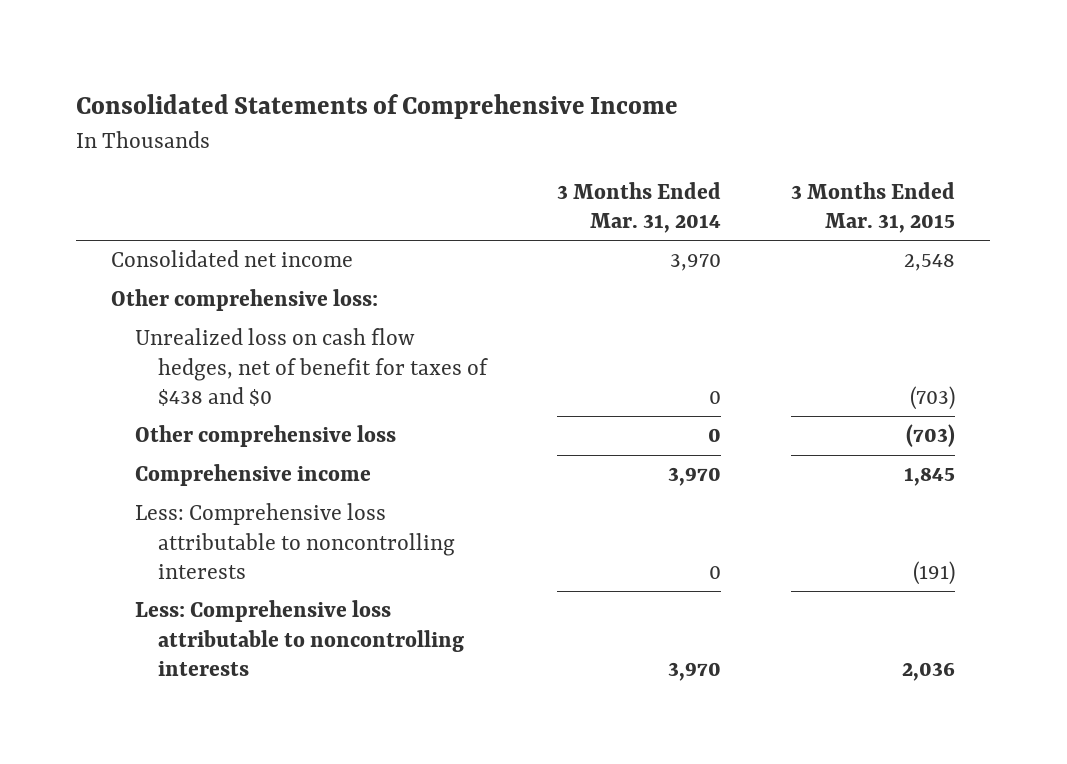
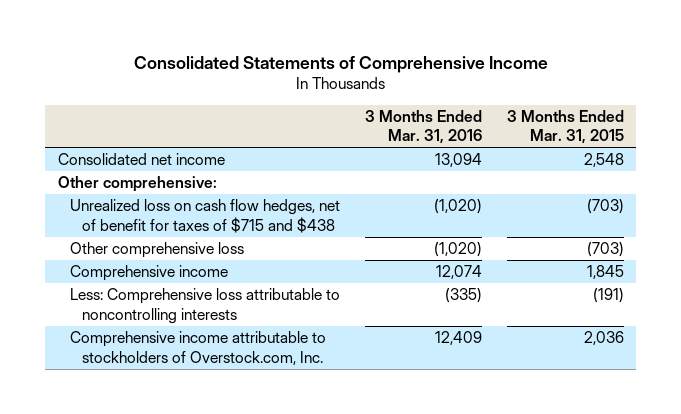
[556,181,721,233] 3 Months Ended Mar. 31, 2014 -> none
none -> [364,109,482,145] 3 Months Ended Mar. 31, 2016
[111,289,379,312] Other comprehensive loss: -> [57,176,217,193] Other comprehensive:
[134,328,488,406] Unrealized loss on cash flow hedges, net of benefit for taxes of $438 and $0 -> [69,199,340,233] Unrealized loss on cash flow hedges, net of benefit for taxes of $715 and $438
[134,600,464,676] Less: Comprehensive loss attributable to noncontrolling interests -> [69,331,326,365] Comprehensive income attributable to stockholders of Overstock.com, Inc.

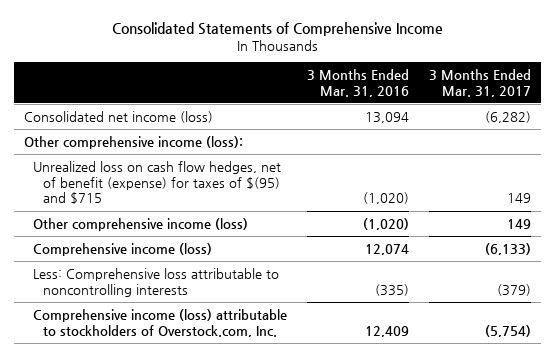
[506,109,624,145] 3 Months Ended Mar. 31, 2015 -> none
none -> [429,68,532,97] 3 Months Ended Mar. 31, 2017
[57,153,225,166] Consolidated net income -> [24,110,214,123] Consolidated net income (loss)
[57,176,217,193] Other comprehensive: -> [24,135,244,149] Other comprehensive income (loss):
[69,199,340,233] Unrealized loss on cash flow hedges, net of benefit for taxes of $715 and $438 -> [33,160,282,205] Unrealized loss on cash flow hedges, net of benefit (expense) for taxes of $(95) and $715
[69,242,244,259] Other comprehensive loss -> [33,217,249,231] Other comprehensive income (loss)
[69,265,228,282] Comprehensive income -> [33,242,213,256] Comprehensive income (loss)
[69,331,326,365] Comprehensive income attributable to stockholders of Overstock.com, Inc. -> [33,308,288,337] Comprehensive income (loss) attributable to stockholders of Overstock.com, Inc.

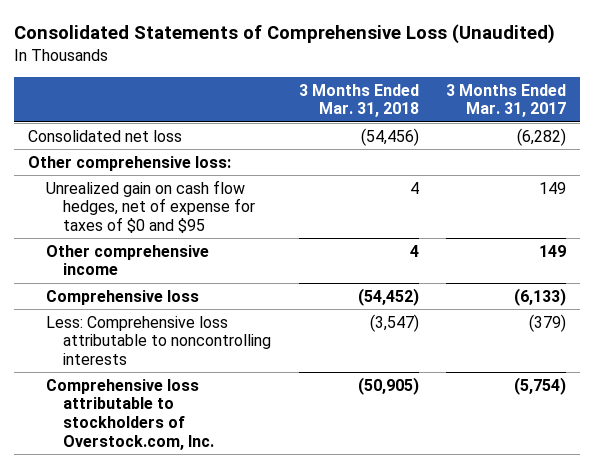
[111,22,443,37] Consolidated Statements of Comprehensive Income -> [14,24,556,45] Consolidated Statements of Comprehensive Loss (Unaudited)
[307,68,410,97] 3 Months Ended Mar. 31, 2016 -> none
none -> [298,83,419,118] 3 Months Ended Mar. 31, 2018
[24,110,214,123] Consolidated net income (loss) -> [27,129,182,142] Consolidated net loss
[24,135,244,149] Other comprehensive income (loss): -> [27,155,231,171] Other comprehensive loss:
[33,160,282,205] Unrealized loss on cash flow hedges, net of benefit (expense) for taxes of $(95) and $715 -> [45,179,256,234] Unrealized gain on cash flow hedges, net of expense for taxes of $0 and $95
[33,217,249,231] Other comprehensive income (loss) -> [45,244,209,276] Other comprehensive income
[33,242,213,256] Comprehensive income (loss) -> [45,289,199,305] Comprehensive loss
[33,308,288,337] Comprehensive income (loss) attributable to stockholders of Overstock.com, Inc. -> [45,378,215,451] Comprehensive loss attributable to stockholders of Overstock.com, Inc.

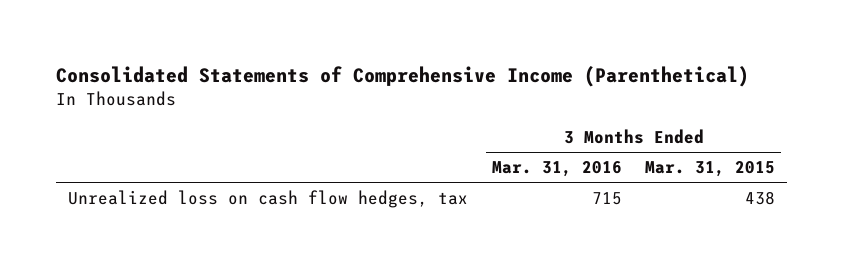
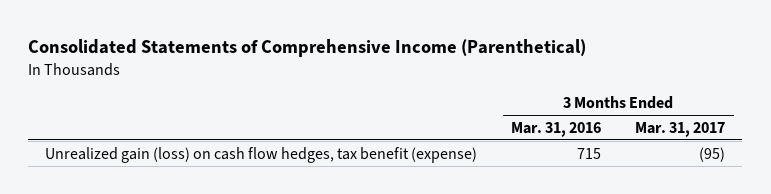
[645,161,776,178] Mar. 31, 2015 -> none
none -> [635,121,726,137] Mar. 31, 2017
[68,190,469,209] Unrealized loss on cash flow hedges, tax -> [45,146,478,163] Unrealized gain (loss) on cash flow hedges, tax benefit (expense)

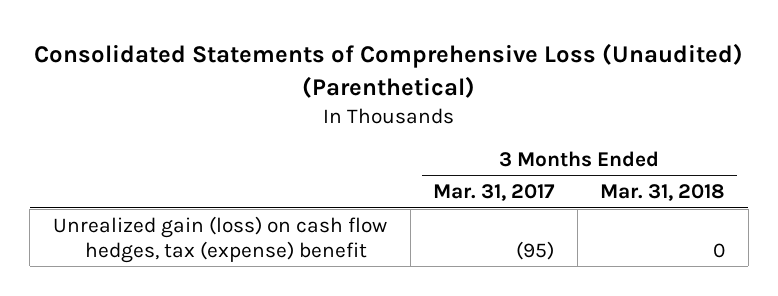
[28,39,587,58] Consolidated Statements of Comprehensive Income (Parenthetical) -> [34,43,744,98] Consolidated Statements of Comprehensive Loss (Unaudited) (Parenthetical)
[511,121,602,137] Mar. 31, 2016 -> none
none -> [600,184,726,202] Mar. 31, 2018
[45,146,478,163] Unrealized gain (loss) on cash flow hedges, tax benefit (expense) -> [52,215,387,263] Unrealized gain (loss) on cash flow hedges, tax (expense) benefit

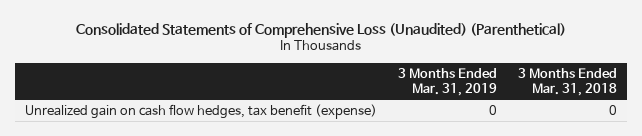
[433,184,556,202] Mar. 31, 2017 -> none
none -> [397,67,497,97] 3 Months Ended Mar. 31, 2019
[52,215,387,263] Unrealized gain (loss) on cash flow hedges, tax (expense) benefit -> [24,103,377,119] Unrealized gain on cash flow hedges, tax benefit (expense)

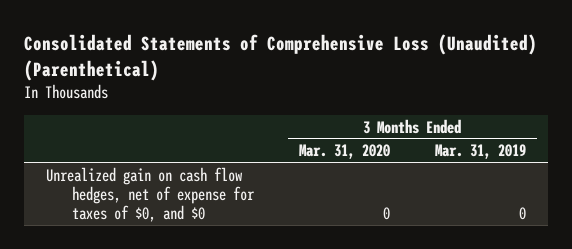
[517,67,617,97] 3 Months Ended Mar. 31, 2018 -> none
none -> [299,144,391,160] Mar. 31, 2020
[24,103,377,119] Unrealized gain on cash flow hedges, tax benefit (expense) -> [46,166,256,222] Unrealized gain on cash flow hedges, net of expense for taxes of $0, and $0

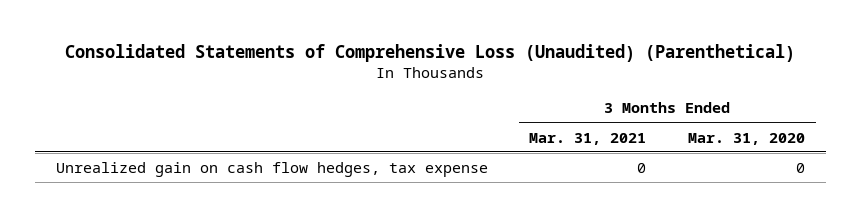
[434,144,526,160] Mar. 31, 2019 -> none
none -> [529,132,647,145] Mar. 31, 2021
[46,166,256,222] Unrealized gain on cash flow hedges, net of expense for taxes of $0, and $0 -> [55,162,488,178] Unrealized gain on cash flow hedges, tax expense

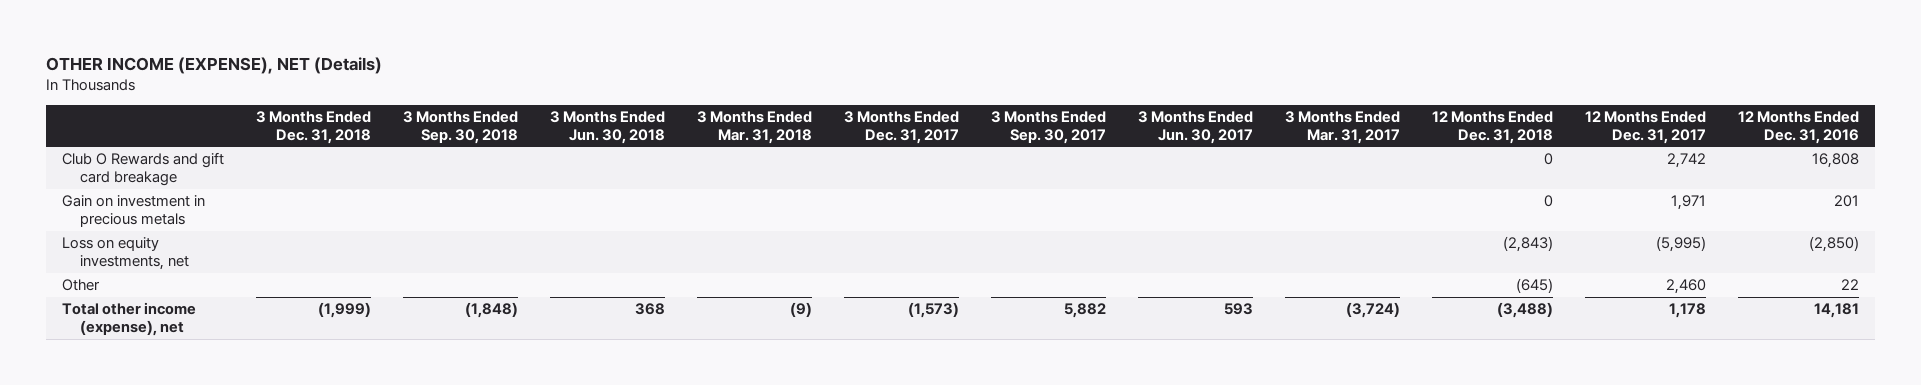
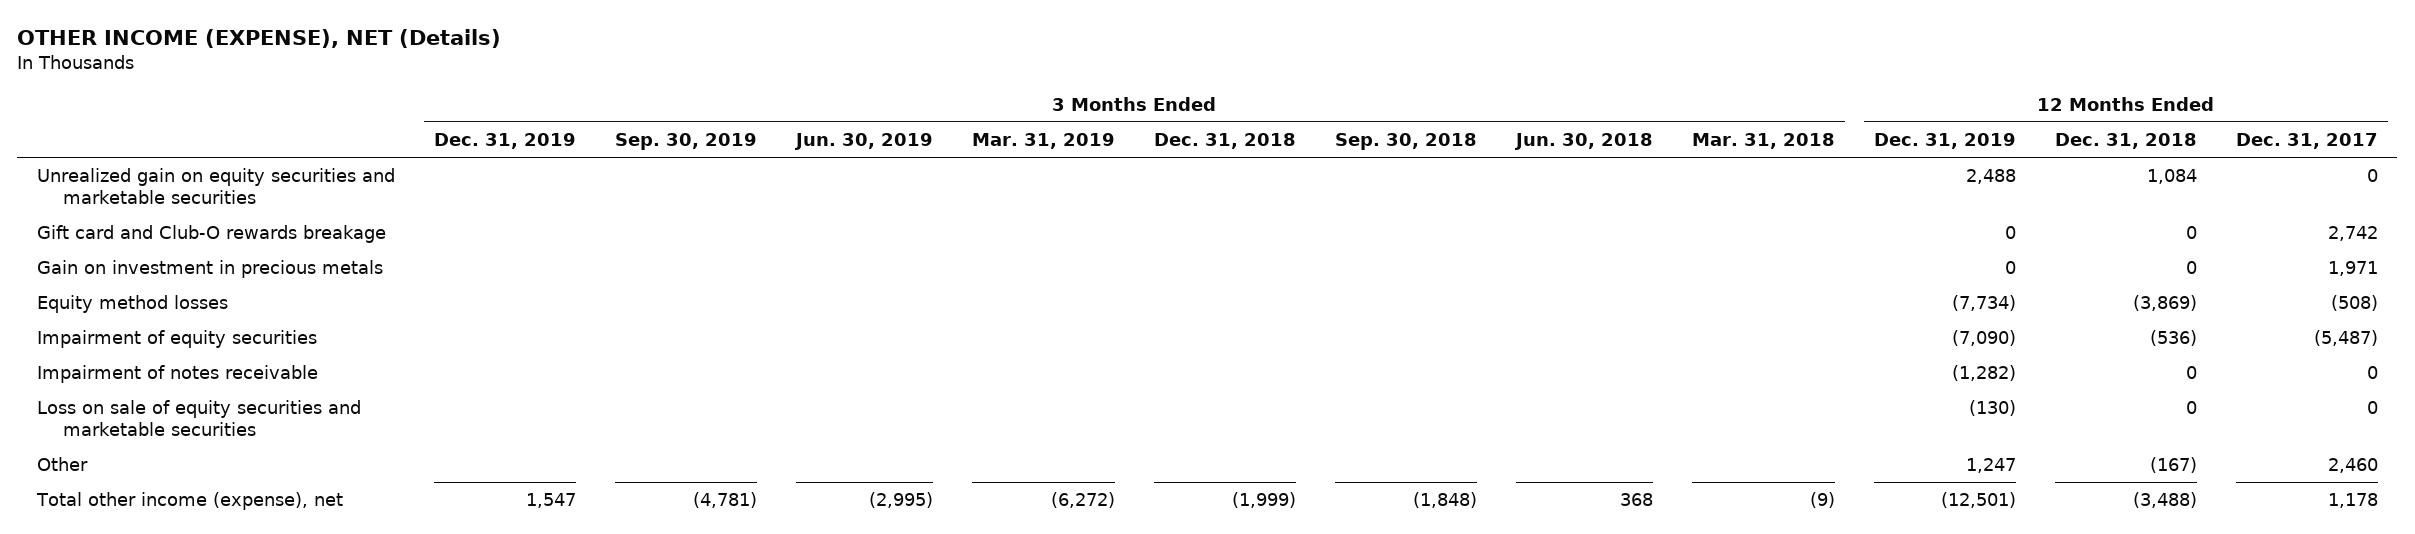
[844,110,960,144] 3 Months Ended Dec. 31, 2017 -> none
[991,110,1107,144] 3 Months Ended Sep. 30, 2017 -> none
[1138,110,1254,144] 3 Months Ended Jun. 30, 2017 -> none
[1284,110,1400,144] 3 Months Ended Mar. 31, 2017 -> none
[1737,110,1859,144] 12 Months Ended Dec. 31, 2016 -> none
none -> [433,132,576,149] Dec. 31, 2019
none -> [614,132,757,150] Sep. 30, 2019
none -> [793,132,933,150] Jun. 30, 2019
none -> [971,132,1115,149] Mar. 31, 2019
none -> [1873,132,2016,149] Dec. 31, 2019
none -> [36,168,395,205] Unrealized gain on equity securities and marketable securities
[62,152,225,187] Club O Rewards and gift card breakage -> [36,225,386,244] Gift card and Club-O rewards breakage
none -> [36,295,228,314] Equity method losses
none -> [36,330,317,349] Impairment of equity securities
none -> [36,365,318,384] Impairment of notes receivable
[62,237,190,271] Loss on equity investments, net -> [36,400,361,437] Loss on sale of equity securities and marketable securities
[1502,236,1553,253] (2,843) -> [2185,401,2197,415] 0
[1655,236,1706,253] (5,995) -> [2366,401,2378,415] 0
[1515,278,1553,294] (645) -> [2149,457,2197,474] (167)

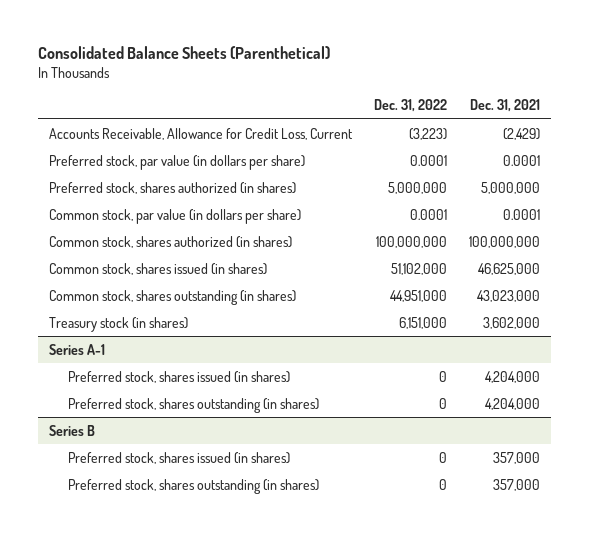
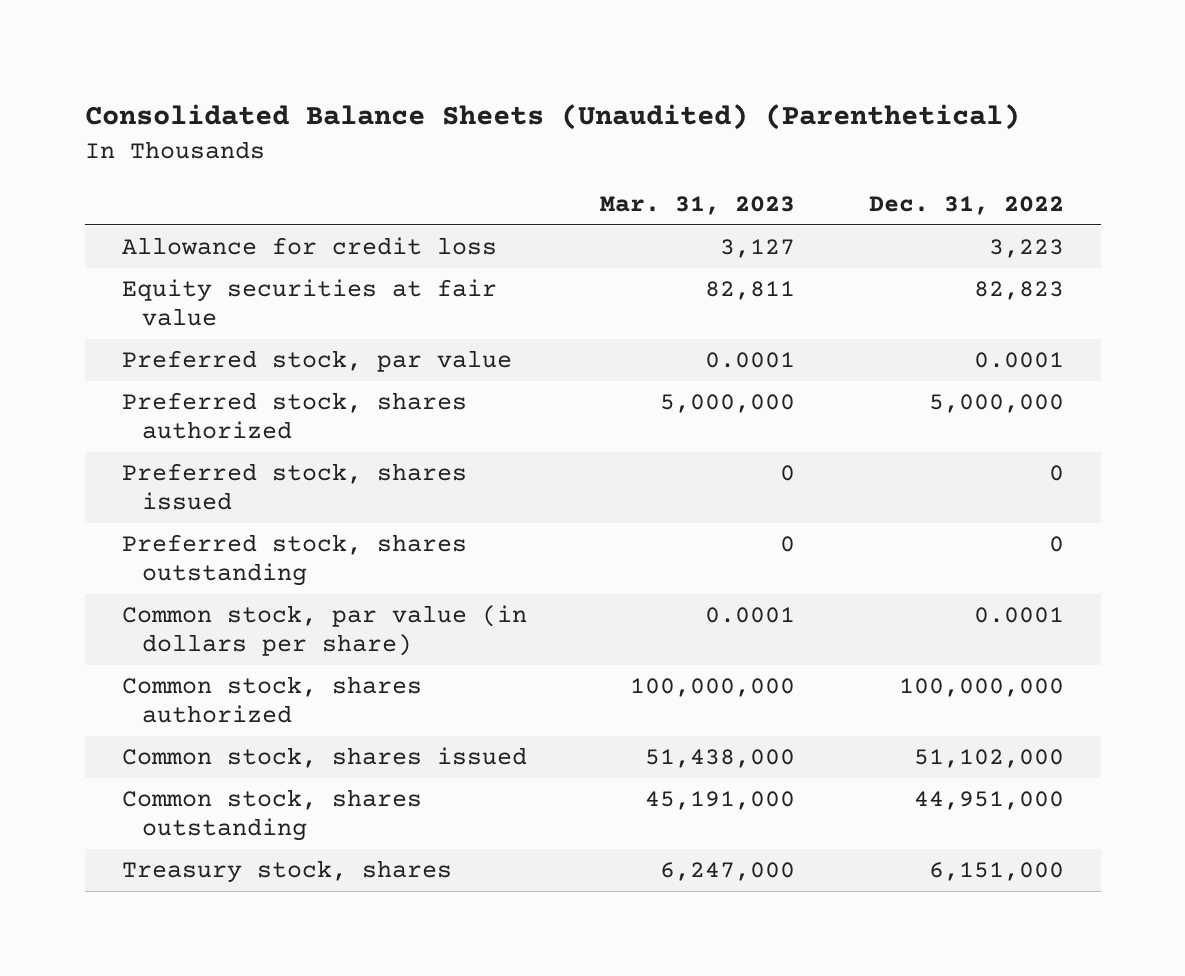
[37,46,330,60] Consolidated Balance Sheets (Parenthetical) -> [84,103,1020,130] Consolidated Balance Sheets (Unaudited) (Parenthetical)
[470,99,541,113] Dec. 31, 2021 -> none
none -> [600,196,796,216] Mar. 31, 2023
[48,127,353,140] Accounts Receivable, Allowance for Credit Loss, Current -> [121,237,497,256] Allowance for credit loss
[408,127,447,140] (3,223) -> [988,239,1064,259] 3,223
none -> [121,279,497,327] Equity securities at fair value
[48,154,305,170] Preferred stock, par value (in dollars per share) -> [121,350,512,373] Preferred stock, par value
[48,181,296,194] Preferred stock, shares authorized (in shares) -> [121,392,467,440] Preferred stock, shares authorized
none -> [121,463,467,511] Preferred stock, shares issued
none -> [121,534,467,587] Preferred stock, shares outstanding
[48,343,105,355] Series A-1 -> none
[68,370,291,383] Preferred stock, shares issued (in shares) -> none
[68,397,320,413] Preferred stock, shares outstanding (in shares) -> none
[48,424,95,436] Series B -> none
[68,451,291,464] Preferred stock, shares issued (in shares) -> none
[68,478,320,494] Preferred stock, shares outstanding (in shares) -> none
[48,235,292,248] Common stock, shares authorized (in shares) -> [121,676,422,724] Common stock, shares authorized
[48,262,267,275] Common stock, shares issued (in shares) -> [121,747,527,769] Common stock, shares issued
[48,289,296,305] Common stock, shares outstanding (in shares) -> [121,789,422,842] Common stock, shares outstanding
[48,316,188,332] Treasury stock (in shares) -> [121,860,452,884] Treasury stock, shares

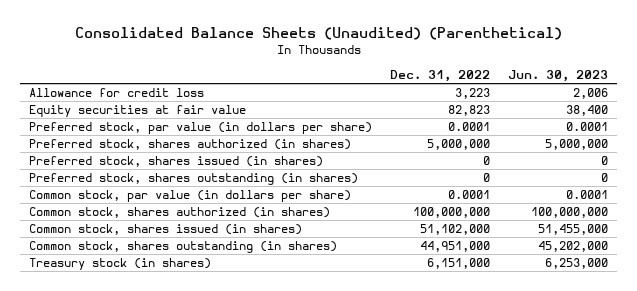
[600,196,796,216] Mar. 31, 2023 -> none
none -> [508,70,609,83] Jun. 30, 2023
[121,350,512,373] Preferred stock, par value -> [28,122,372,135] Preferred stock, par value (in dollars per share)
[121,392,467,440] Preferred stock, shares authorized -> [28,139,351,151] Preferred stock, shares authorized (in shares)
[121,463,467,511] Preferred stock, shares issued -> [28,156,323,168] Preferred stock, shares issued (in shares)
[121,534,467,587] Preferred stock, shares outstanding -> [28,173,358,186] Preferred stock, shares outstanding (in shares)
[121,676,422,724] Common stock, shares authorized -> [28,207,330,219] Common stock, shares authorized (in shares)
[121,747,527,769] Common stock, shares issued -> [28,224,302,236] Common stock, shares issued (in shares)
[121,789,422,842] Common stock, shares outstanding -> [28,241,337,254] Common stock, shares outstanding (in shares)
[121,860,452,884] Treasury stock, shares -> [28,258,211,271] Treasury stock (in shares)

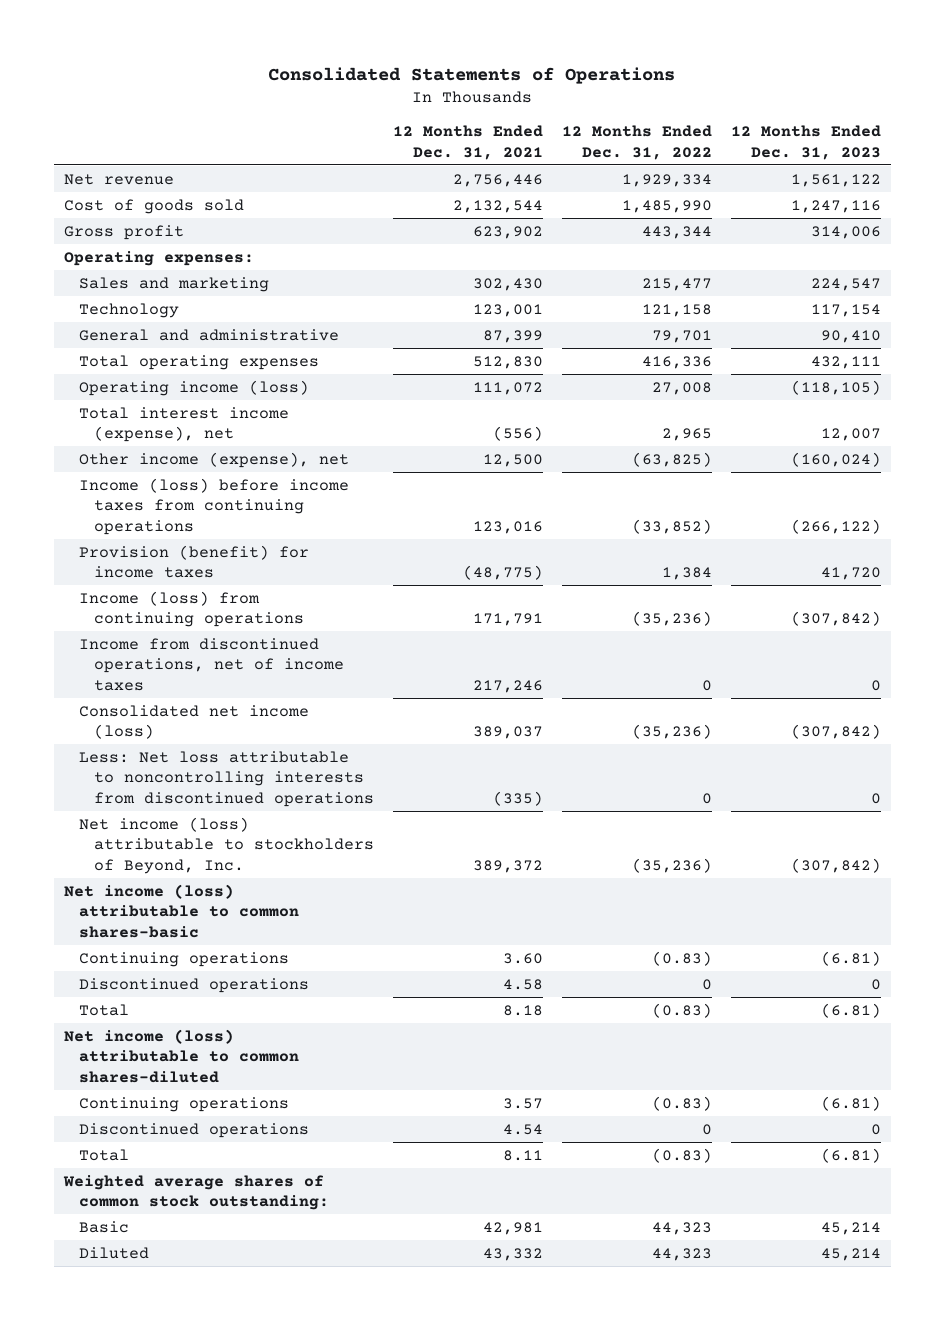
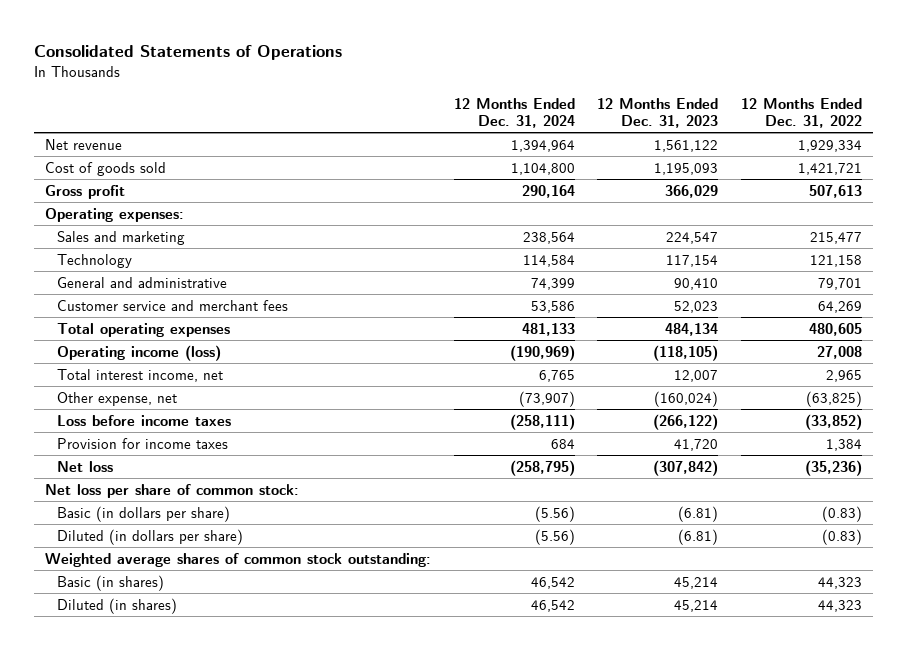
[392,125,543,160] 12 Months Ended Dec. 31, 2021 -> none
none -> [453,97,575,128] 12 Months Ended Dec. 31, 2024
[622,199,713,213] 1,485,990 -> [797,162,862,175] 1,421,721
[791,199,882,213] 1,247,116 -> [654,162,719,175] 1,195,093
[642,225,713,239] 443,344 -> [808,184,862,198] 507,613
[811,225,882,239] 314,006 -> [665,184,719,198] 366,029
none -> [57,299,289,311] Customer service and merchant fees
[642,355,713,369] 416,336 -> [808,322,862,336] 480,605
[811,355,882,369] 432,111 -> [665,322,719,336] 484,134
[78,590,304,628] Income (loss) from continuing operations -> none
[78,637,344,691] Income from discontinued operations, net of income taxes -> none
[78,704,309,740] Consolidated net income (loss) -> none
[78,750,374,807] Less: Net loss attributable to noncontrolling interests from discontinued operations -> none
[78,951,289,967] Continuing operations -> none
[78,977,309,993] Discontinued operations -> none
[63,1028,299,1083] Net income (loss) attributable to common shares-diluted -> none
[78,1096,289,1112] Continuing operations -> none
[78,1122,309,1138] Discontinued operations -> none
[78,406,289,443] Total interest income (expense), net -> [57,368,224,382] Total interest income, net
[78,451,349,468] Other income (expense), net -> [57,391,178,406] Other expense, net
[78,477,349,535] Income (loss) before income taxes from continuing operations -> [57,414,232,426] Loss before income taxes
[78,544,309,579] Provision (benefit) for income taxes -> [57,437,229,449] Provision for income taxes
[78,816,374,874] Net income (loss) attributable to stockholders of Beyond, Inc. -> [57,460,114,472] Net loss
[63,883,299,938] Net income (loss) attributable to common shares-basic -> [45,483,300,498] Net loss per share of common stock:
[78,1003,129,1016] Total -> [57,505,231,522] Basic (in dollars per share)
[78,1148,129,1161] Total -> [57,528,244,545] Diluted (in dollars per share)
[78,1220,129,1233] Basic -> [57,574,165,591] Basic (in shares)
[78,1246,149,1259] Diluted -> [57,597,178,614] Diluted (in shares)

